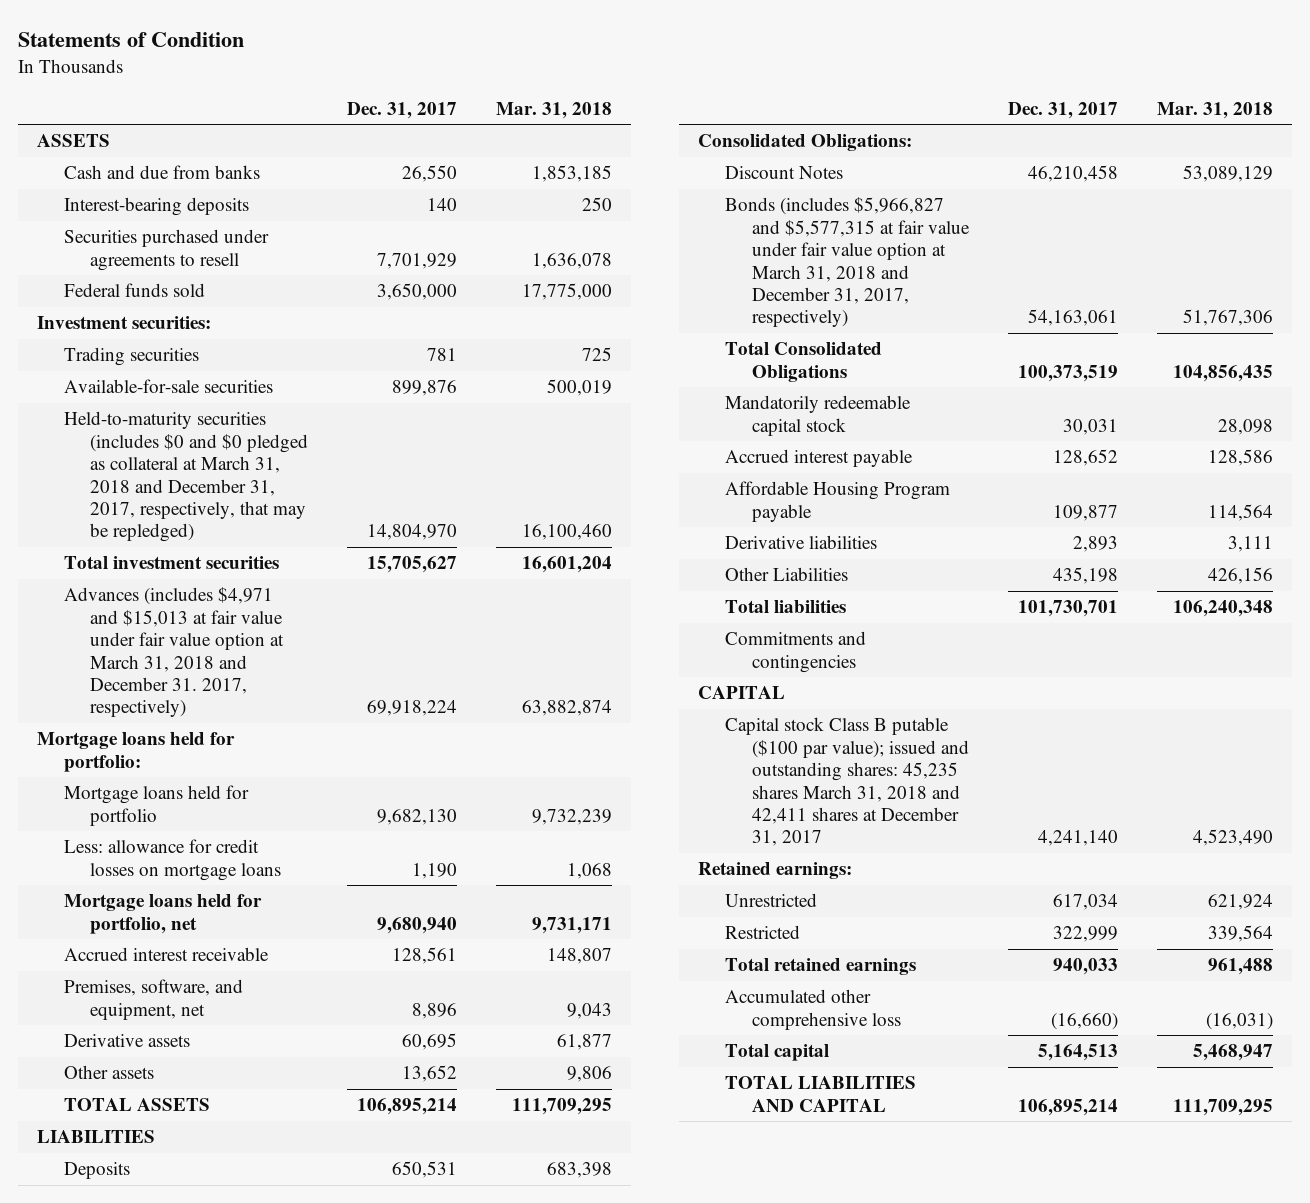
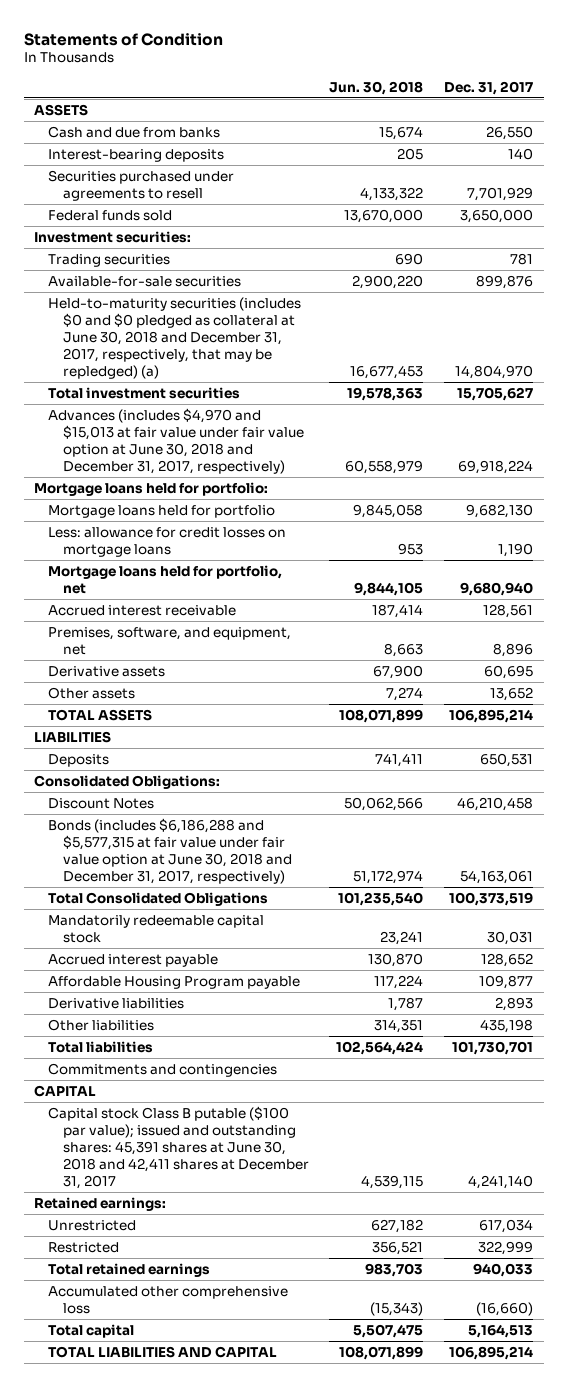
[495,101,612,119] Mar. 31, 2018 -> none
none -> [329,80,424,95] Jun. 30, 2018
[63,411,309,543] Held-to-maturity securities (includes $0 and $0 pledged as collateral at March 31, 2018 and December 31, 2017, respectively, that may be repledged) -> [48,296,302,379] Held-to-maturity securities (includes $0 and $0 pledged as collateral at June 30, 2018 and December 31, 2017, respectively, that may be repledged) (a)
[63,587,285,718] Advances (includes $4,971 and $15,013 at fair value under fair value option at March 31, 2018 and December 31. 2017, respectively) -> [48,407,304,474] Advances (includes $4,970 and $15,013 at fair value under fair value option at June 30, 2018 and December 31, 2017, respectively)
[724,197,970,328] Bonds (includes $5,966,827 and $5,577,315 at fair value under fair value option at March 31, 2018 and December 31, 2017, respectively) -> [48,817,292,884] Bonds (includes $6,186,288 and $5,577,315 at fair value under fair value option at June 30, 2018 and December 31, 2017, respectively)
[724,567,848,582] Other Liabilities -> [48,1018,155,1031] Other liabilities
[724,717,969,847] Capital stock Class B putable ($100 par value); issued and outstanding shares: 45,235 shares March 31, 2018 and 42,411 shares at December 31, 2017 -> [48,1105,309,1189] Capital stock Class B putable ($100 par value); issued and outstanding shares: 45,391 shares at June 30, 2018 and 42,411 shares at December 31, 2017

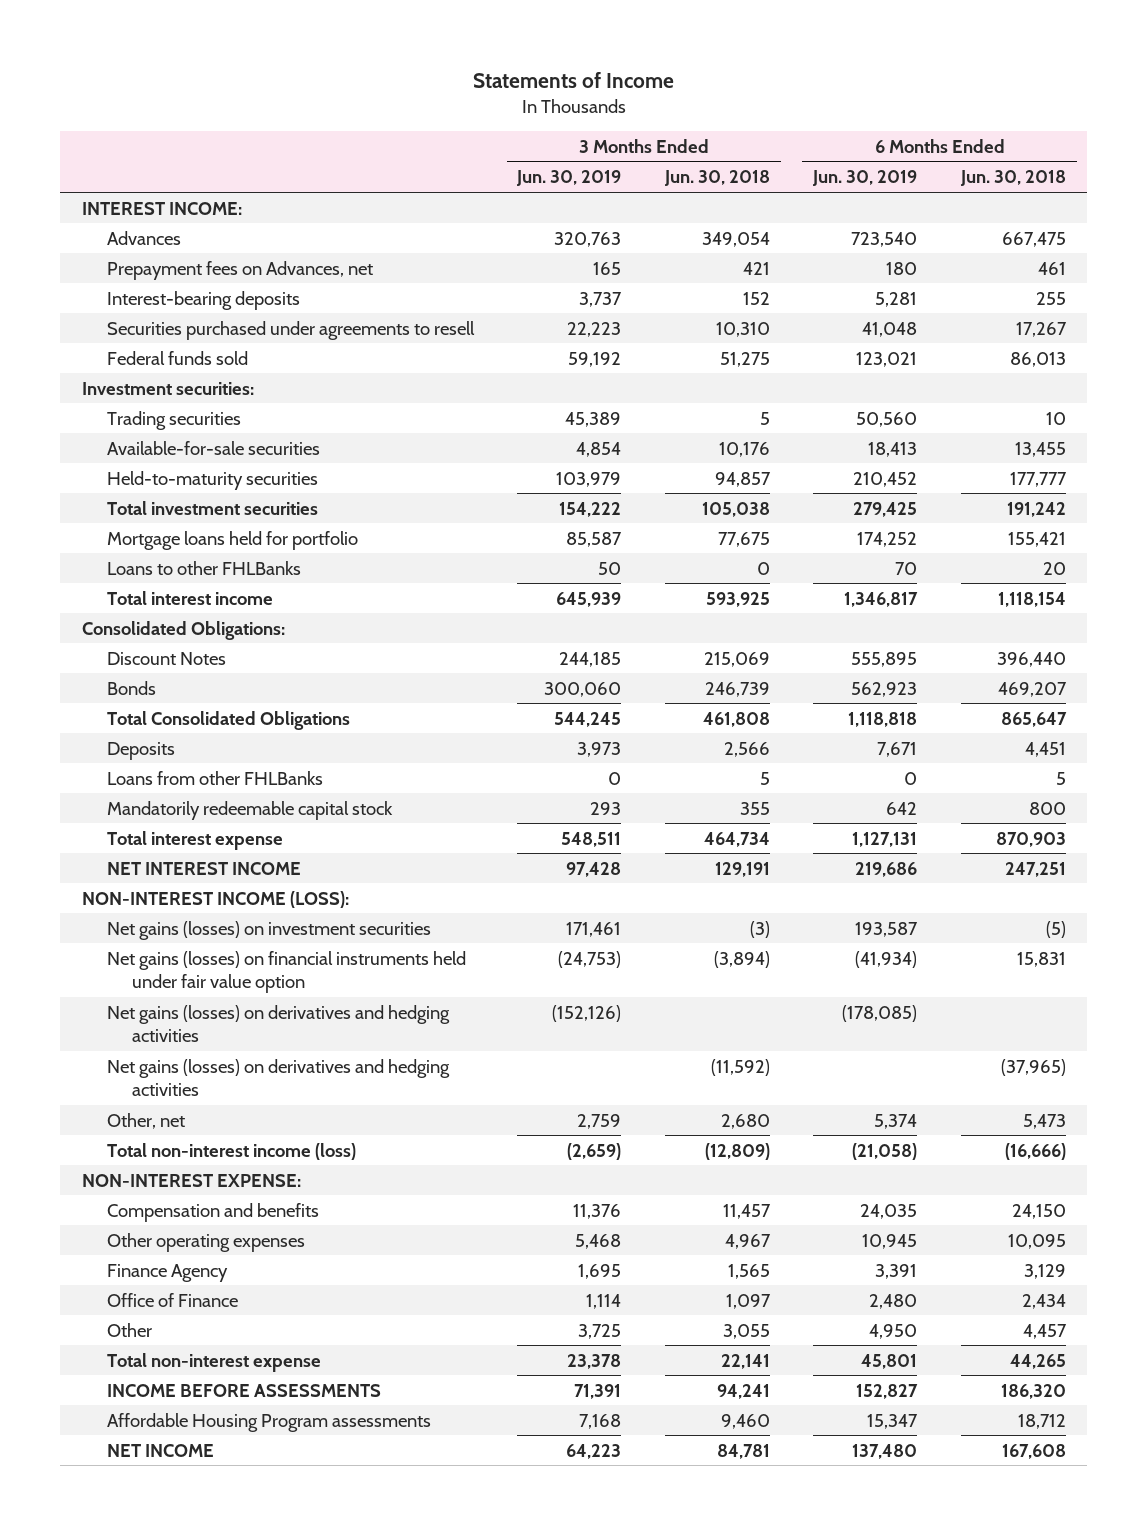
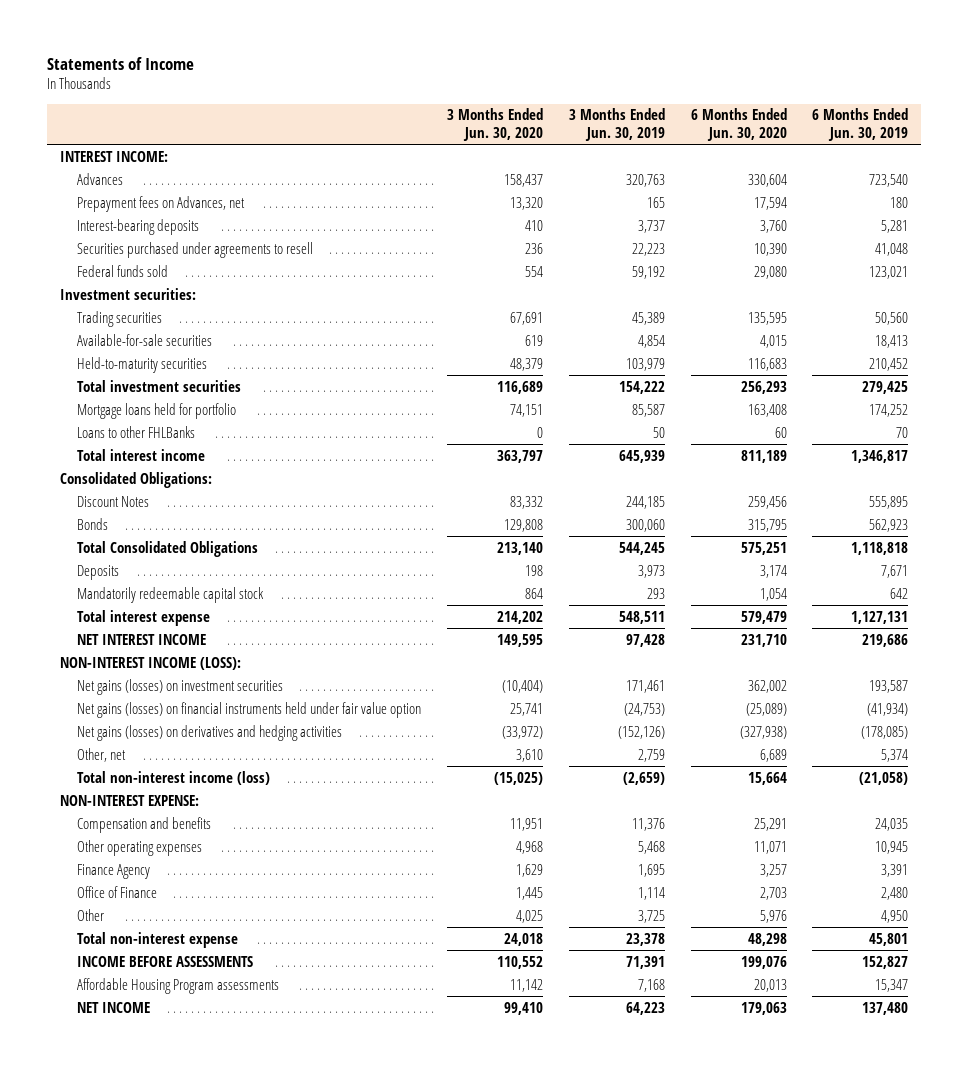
[663,170,770,187] Jun. 30, 2018 -> none
[959,170,1066,187] Jun. 30, 2018 -> none
none -> [446,108,543,141] 3 Months Ended Jun. 30, 2020
none -> [690,108,787,141] 6 Months Ended Jun. 30, 2020
[106,770,323,785] Loans from other FHLBanks -> none
[106,1058,450,1097] Net gains (losses) on derivatives and hedging activities -> none

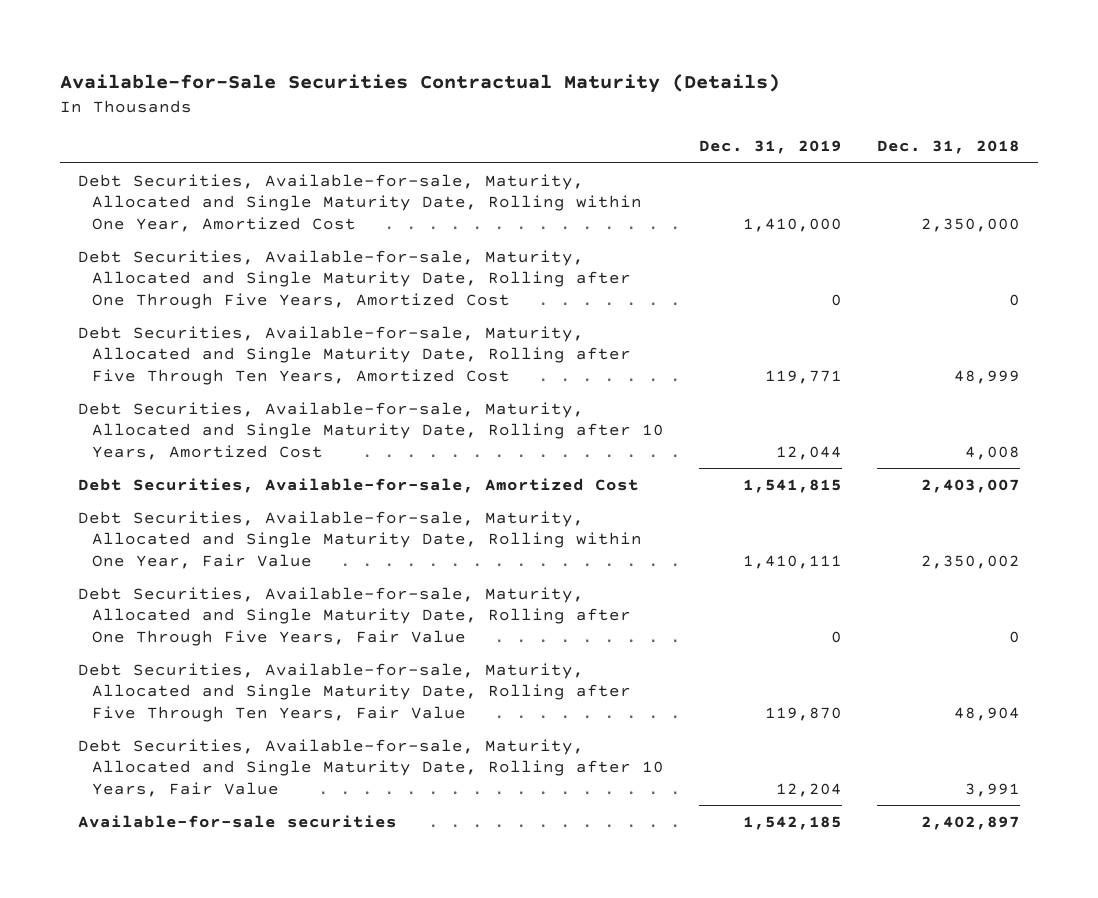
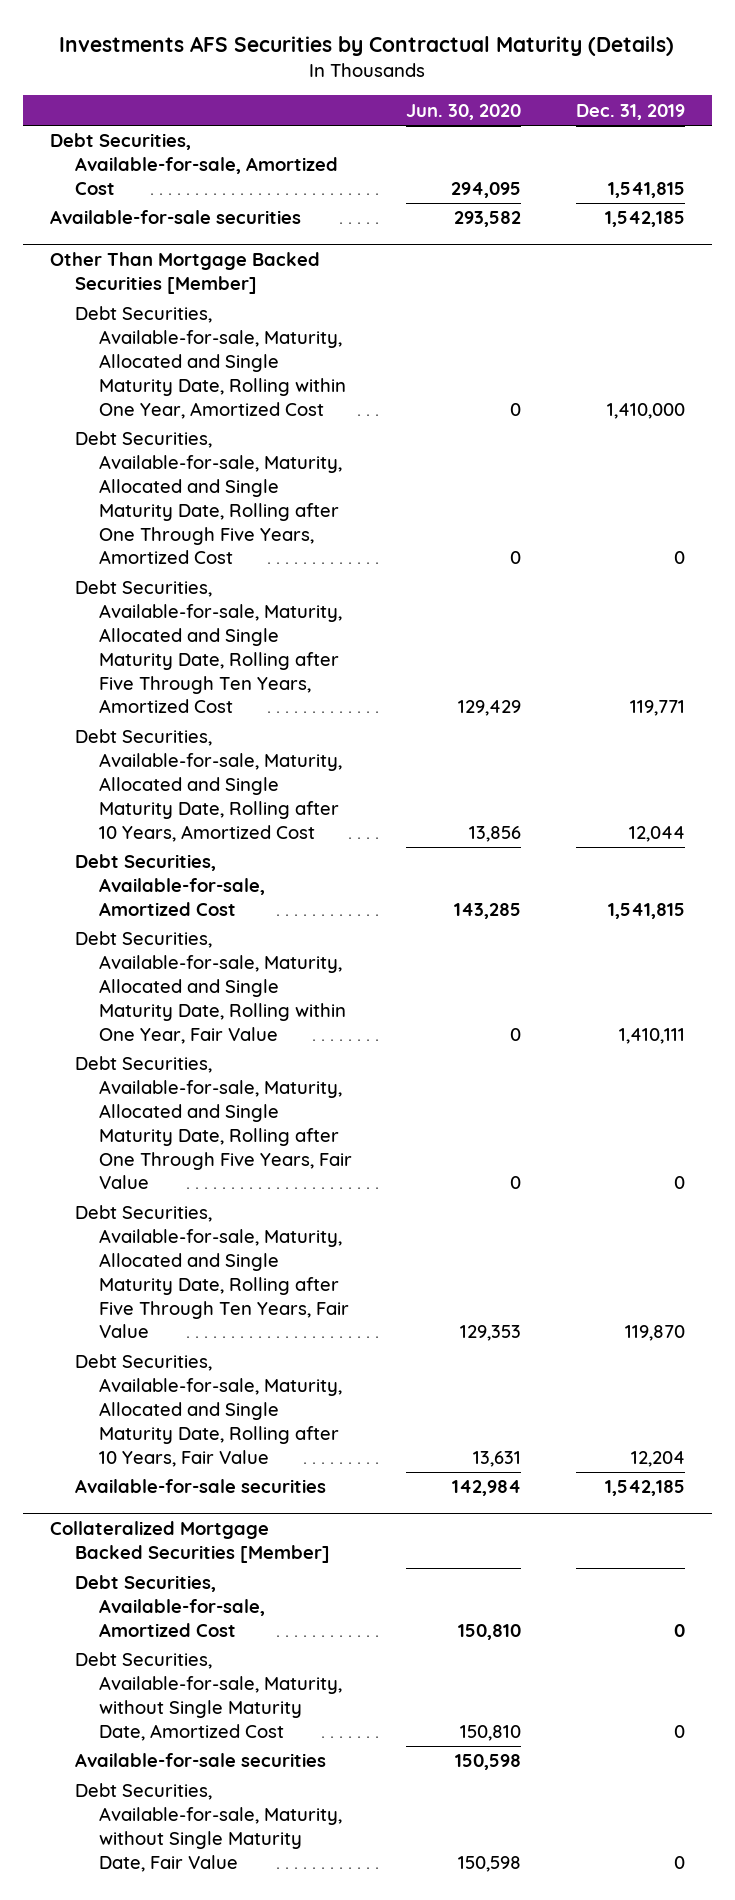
[60,73,781,93] Available-for-Sale Securities Contractual Maturity (Details) -> [59,36,675,57] Investments AFS Securities by Contractual Maturity (Details)
[877,140,1021,155] Dec. 31, 2018 -> none
none -> [406,103,522,120] Jun. 30, 2020
none -> [50,133,338,196] Debt Securities, Available-for-sale, Amortized Cost
none -> [50,210,302,225] Available-for-sale securities
none -> [50,252,321,295] Other Than Mortgage Backed Securities [Member]
none -> [50,1521,330,1564] Collateralized Mortgage Backed Securities [Member]
none -> [74,1575,266,1638] Debt Securities, Available-for-sale, Amortized Cost
none -> [74,1652,343,1741] Debt Securities, Available-for-sale, Maturity, without Single Maturity Date, Amortized Cost
none -> [74,1753,326,1768] Available-for-sale securities
none -> [74,1783,343,1872] Debt Securities, Available-for-sale, Maturity, without Single Maturity Date, Fair Value

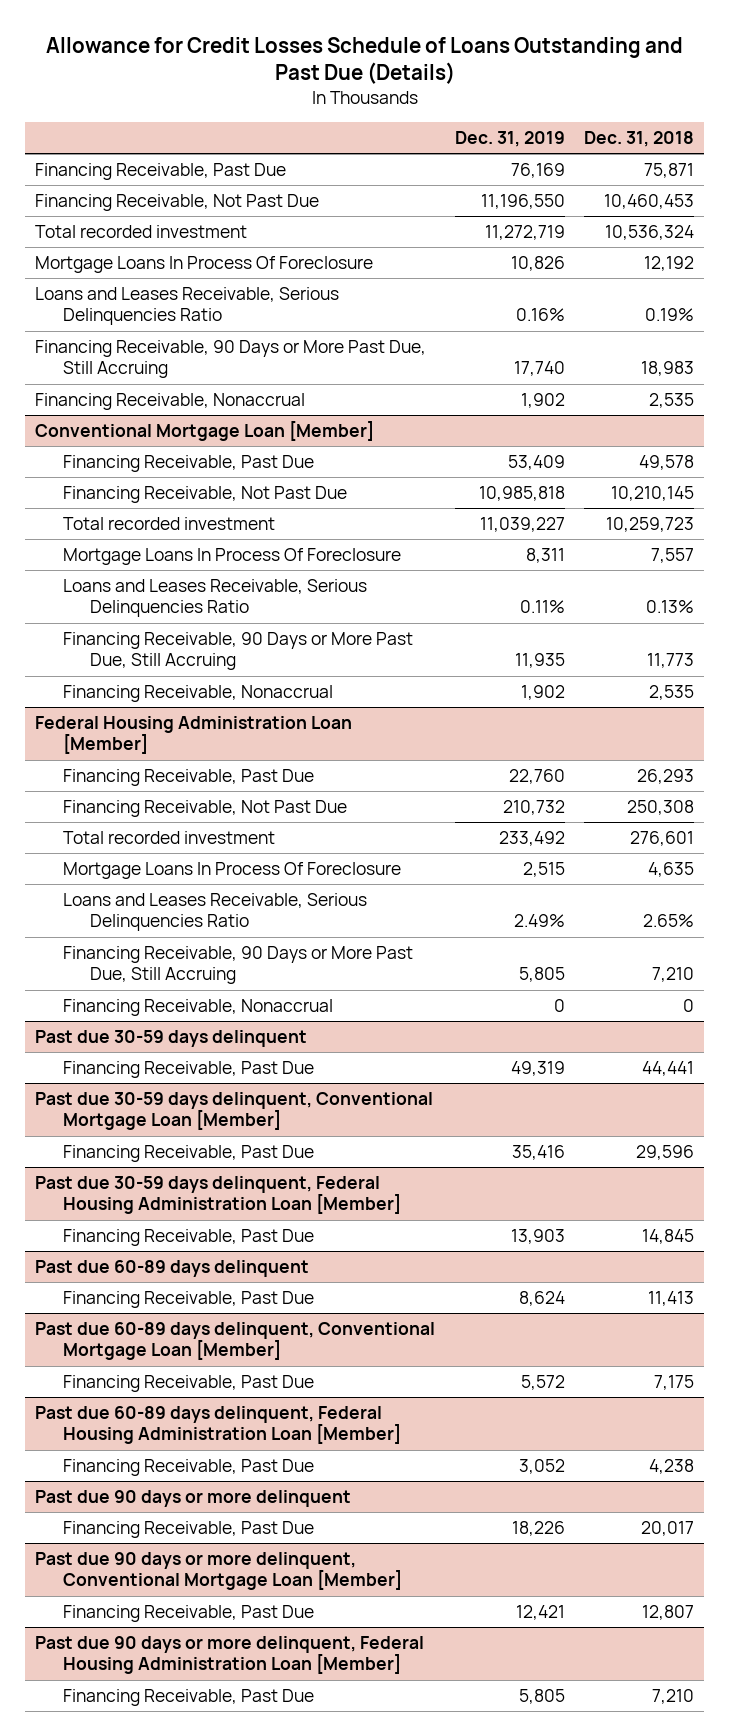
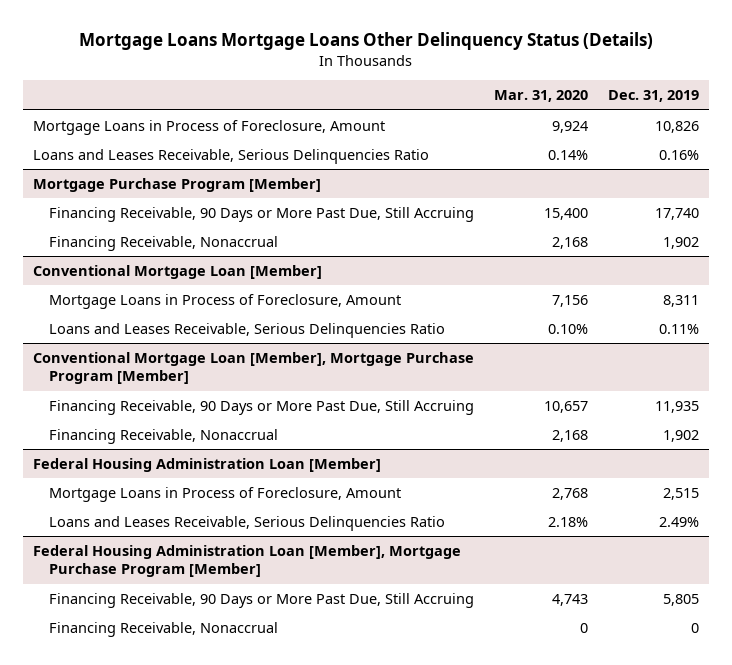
[45,36,683,85] Allowance for Credit Losses Schedule of Loans Outstanding and Past Due (Details) -> [78,31,653,50] Mortgage Loans Mortgage Loans Other Delinquency Status (Details)
[584,131,695,148] Dec. 31, 2018 -> none
none -> [493,90,588,103] Mar. 31, 2020
[35,163,287,181] Financing Receivable, Past Due -> none
[35,194,320,212] Financing Receivable, Not Past Due -> none
[35,225,248,239] Total recorded investment -> none
[35,256,374,274] Mortgage Loans In Process Of Foreclosure -> [33,119,386,135] Mortgage Loans in Process of Foreclosure, Amount
none -> [33,177,322,192] Mortgage Purchase Program [Member]
[62,455,314,473] Financing Receivable, Past Due -> none
[62,486,347,504] Financing Receivable, Not Past Due -> none
[62,517,275,531] Total recorded investment -> none
[62,548,401,566] Mortgage Loans In Process Of Foreclosure -> [49,293,402,309] Mortgage Loans in Process of Foreclosure, Amount
none -> [33,351,475,385] Conventional Mortgage Loan [Member], Mortgage Purchase Program [Member]
[62,769,314,787] Financing Receivable, Past Due -> none
[62,800,347,818] Financing Receivable, Not Past Due -> none
[62,831,275,845] Total recorded investment -> none
[62,862,401,880] Mortgage Loans In Process Of Foreclosure -> [49,486,402,502] Mortgage Loans in Process of Foreclosure, Amount
none -> [33,544,462,578] Federal Housing Administration Loan [Member], Mortgage Purchase Program [Member]
[35,1030,308,1048] Past due 30-59 days delinquent -> none
[62,1061,314,1079] Financing Receivable, Past Due -> none
[35,1092,434,1131] Past due 30-59 days delinquent, Conventional Mortgage Loan [Member] -> none
[62,1145,314,1163] Financing Receivable, Past Due -> none
[35,1176,401,1215] Past due 30-59 days delinquent, Federal Housing Administration Loan [Member] -> none
[62,1229,314,1247] Financing Receivable, Past Due -> none
[35,1260,310,1278] Past due 60-89 days delinquent -> none
[62,1291,314,1309] Financing Receivable, Past Due -> none
[35,1322,436,1361] Past due 60-89 days delinquent, Conventional Mortgage Loan [Member] -> none
[62,1375,314,1393] Financing Receivable, Past Due -> none
[35,1406,401,1445] Past due 60-89 days delinquent, Federal Housing Administration Loan [Member] -> none
[62,1459,314,1477] Financing Receivable, Past Due -> none
[35,1490,352,1508] Past due 90 days or more delinquent -> none
[62,1521,314,1539] Financing Receivable, Past Due -> none
[35,1552,402,1591] Past due 90 days or more delinquent, Conventional Mortgage Loan [Member] -> none
[62,1605,314,1623] Financing Receivable, Past Due -> none
[35,1636,425,1675] Past due 90 days or more delinquent, Federal Housing Administration Loan [Member] -> none
[62,1689,314,1707] Financing Receivable, Past Due -> none

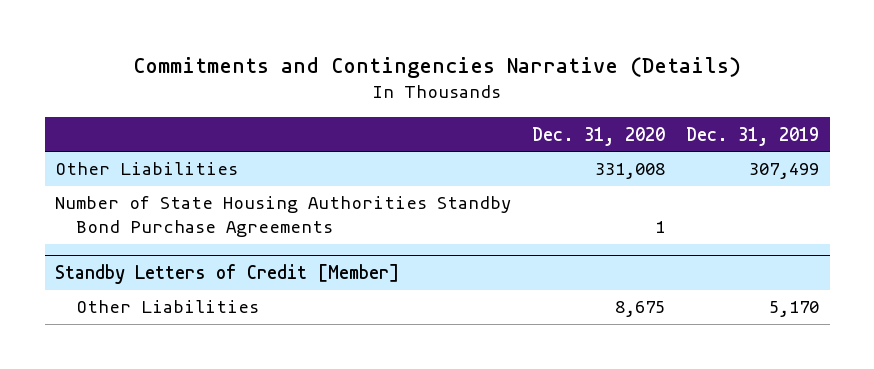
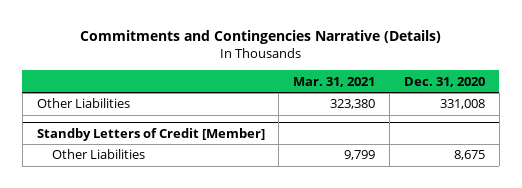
[686,126,820,146] Dec. 31, 2019 -> none
none -> [293,76,376,87] Mar. 31, 2021
[55,196,512,238] Number of State Housing Authorities Standby Bond Purchase Agreements -> none

